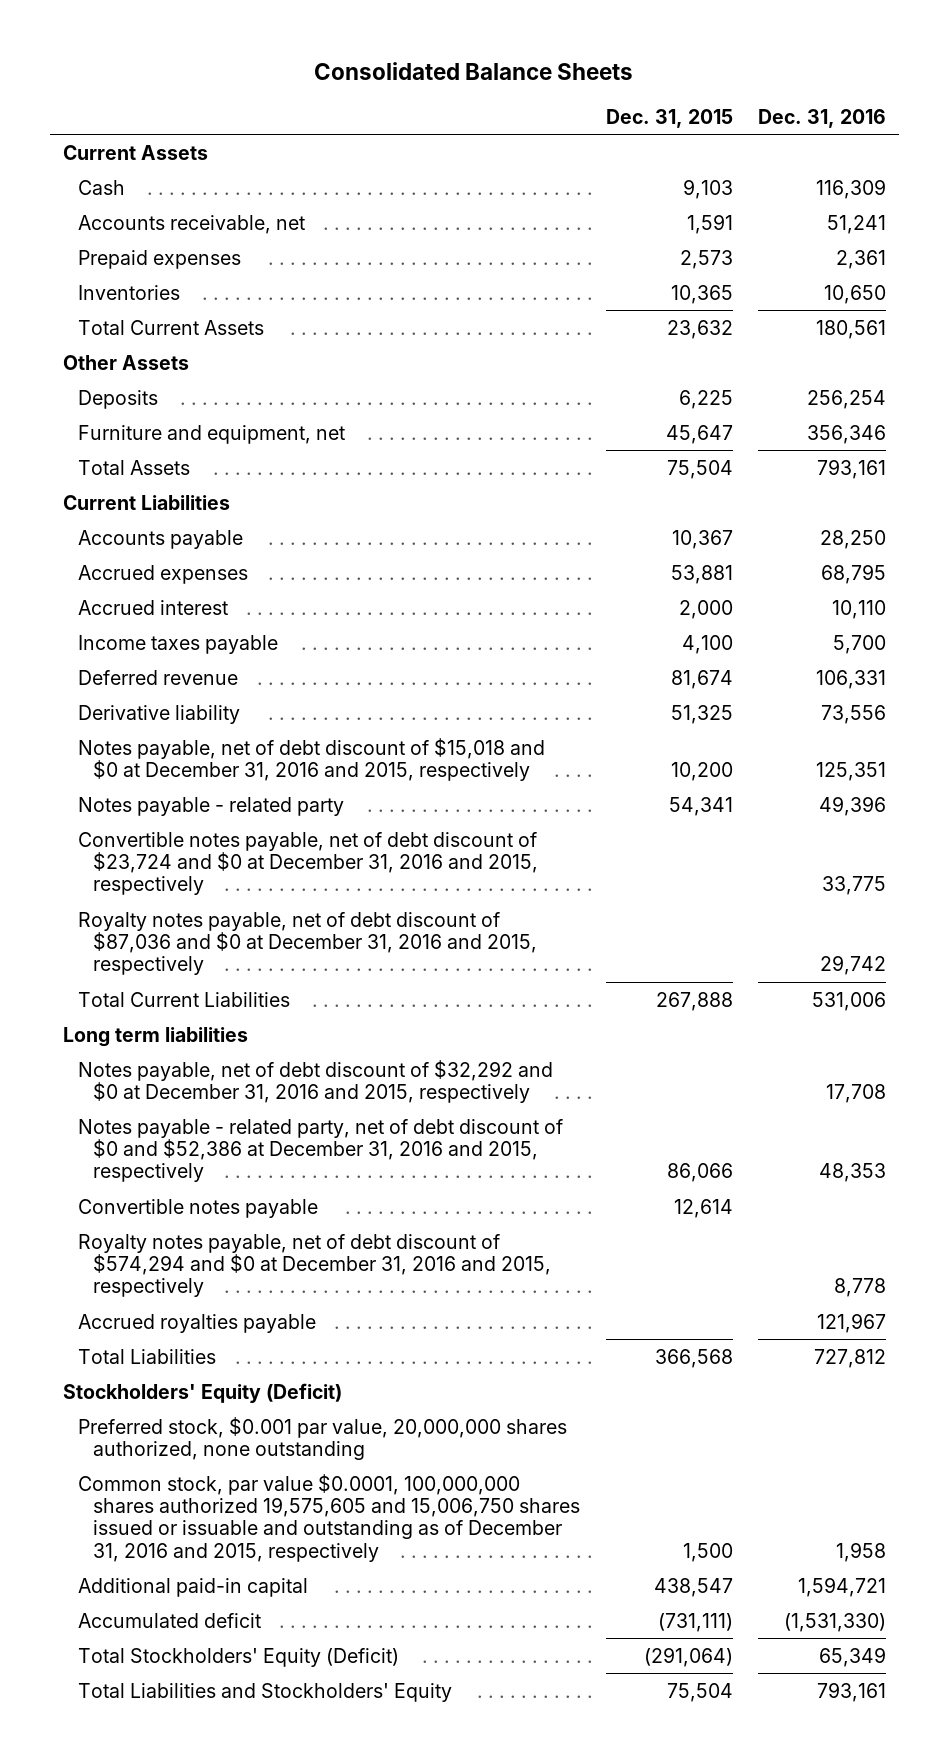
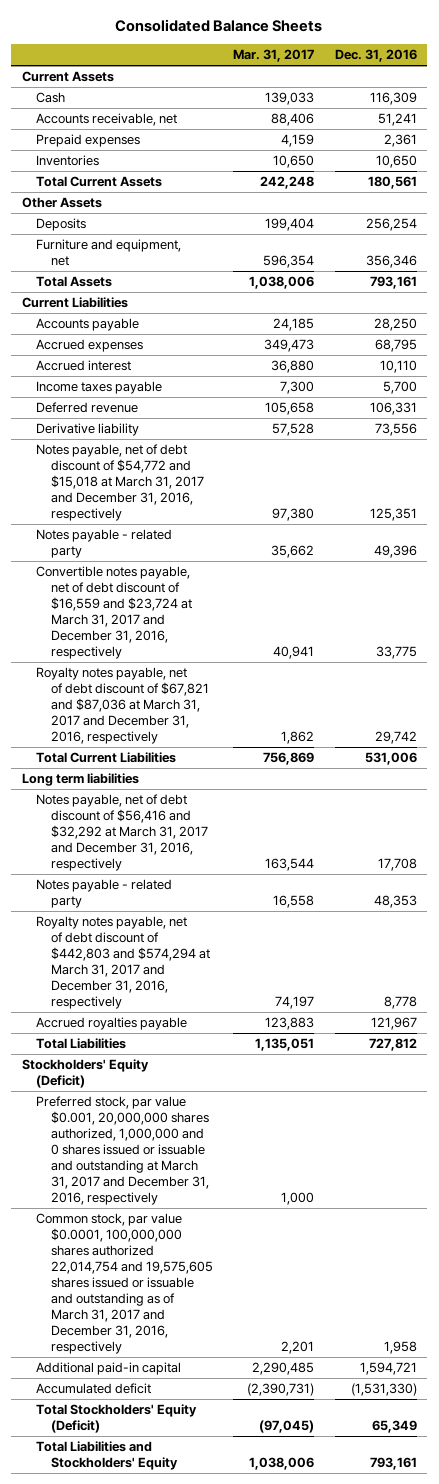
[605,109,733,129] Dec. 31, 2015 -> none
none -> [233,49,315,63] Mar. 31, 2017
[77,737,545,781] Notes payable, net of debt discount of $15,018 and $0 at December 31, 2016 and 2015, respectively -> [36,444,204,522] Notes payable, net of debt discount of $54,772 and $15,018 at March 31, 2017 and December 31, 2016, respectively
[77,831,539,896] Convertible notes payable, net of debt discount of $23,724 and $0 at December 31, 2016 and 2015, respectively -> [36,566,192,660] Convertible notes payable, net of debt discount of $16,559 and $23,724 at March 31, 2017 and December 31, 2016, respectively
[77,911,538,976] Royalty notes payable, net of debt discount of $87,036 and $0 at December 31, 2016 and 2015, respectively -> [36,667,209,745] Royalty notes payable, net of debt discount of $67,821 and $87,036 at March 31, 2017 and December 31, 2016, respectively
[77,1198,318,1218] Convertible notes payable -> none
[77,1059,553,1103] Notes payable, net of debt discount of $32,292 and $0 at December 31, 2016 and 2015, respectively -> [36,794,208,872] Notes payable, net of debt discount of $56,416 and $32,292 at March 31, 2017 and December 31, 2016, respectively
[77,1118,563,1183] Notes payable - related party, net of debt discount of $0 and $52,386 at December 31, 2016 and 2015, respectively -> [36,879,173,909] Notes payable - related party
[77,1233,552,1298] Royalty notes payable, net of debt discount of $574,294 and $0 at December 31, 2016 and 2015, respectively -> [36,916,210,1010] Royalty notes payable, net of debt discount of $442,803 and $574,294 at March 31, 2017 and December 31, 2016, respectively
[77,1416,567,1460] Preferred stock, $0.001 par value, 20,000,000 shares authorized, none outstanding -> [36,1096,209,1206] Preferred stock, par value $0.001, 20,000,000 shares authorized, 1,000,000 and 0 shares issued or issuable and outstanding at March 31, 2017 and December 31, 2016, respectively
[77,1473,581,1562] Common stock, par value $0.0001, 100,000,000 shares authorized 19,575,605 and 15,006,750 shares issued or issuable and outstanding as of December 31, 2016 and 2015, respectively -> [36,1213,213,1355] Common stock, par value $0.0001, 100,000,000 shares authorized 22,014,754 and 19,575,605 shares issued or issuable and outstanding as of March 31, 2017 and December 31, 2016, respectively

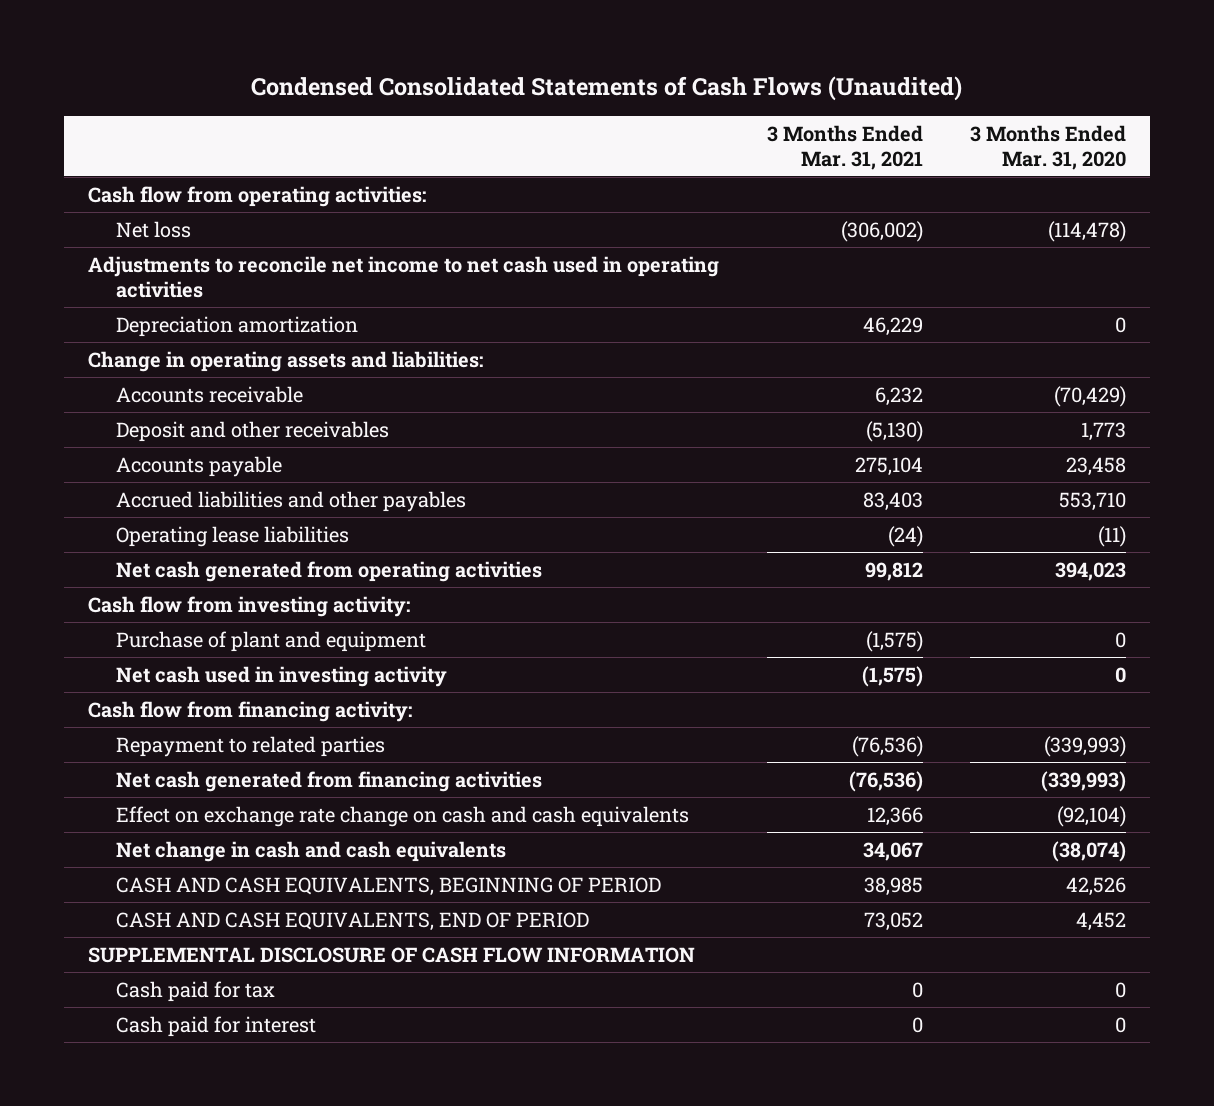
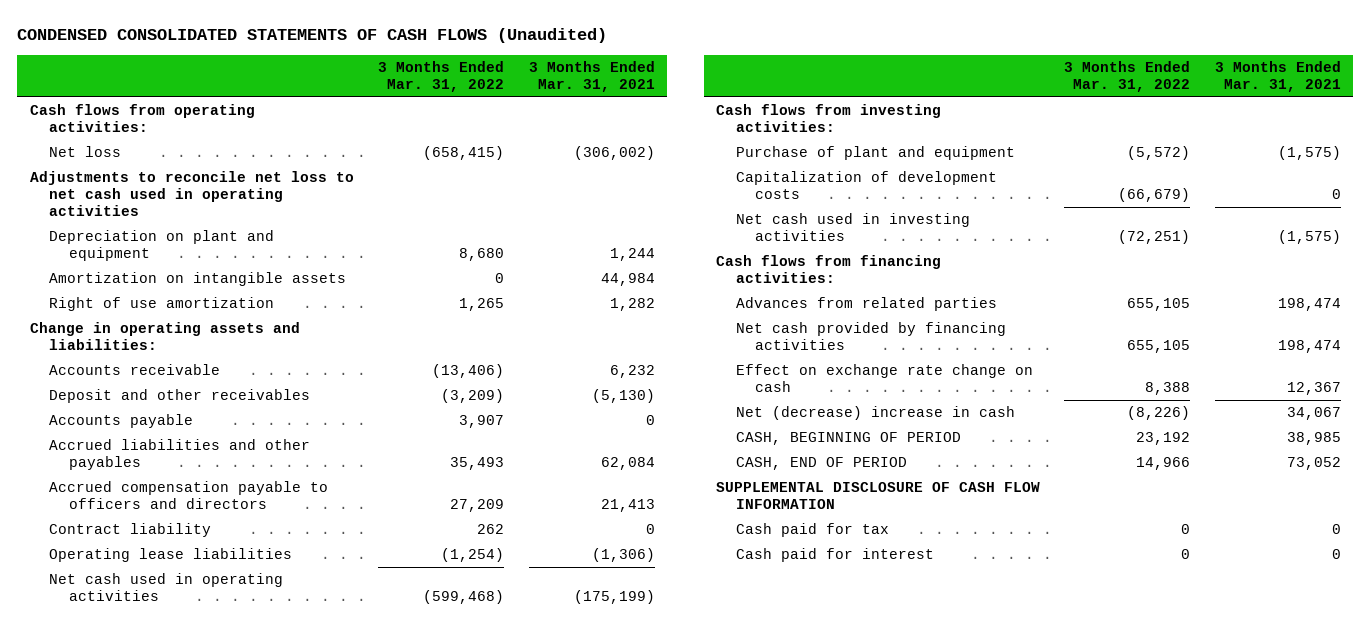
[251,76,963,102] Condensed Consolidated Statements of Cash Flows (Unaudited) -> [17,28,608,44] CONDENSED CONSOLIDATED STATEMENTS OF CASH FLOWS (Unaudited)
[970,124,1127,170] 3 Months Ended Mar. 31, 2020 -> none
none -> [378,61,505,93] 3 Months Ended Mar. 31, 2022
[87,185,426,207] Cash flow from operating activities: -> [29,104,255,133] Cash flows from operating activities:
[116,315,359,337] Depreciation amortization -> none
[87,255,719,298] Adjustments to reconcile net income to net cash used in operating activities -> [29,171,354,217] Adjustments to reconcile net loss to net cash used in operating activities
none -> [49,230,275,262] Depreciation on plant and equipment
none -> [49,272,347,287] Amortization on intangible assets
none -> [49,297,275,312] Right of use amortization
[854,456,923,476] 275,104 -> [645,415,655,426] 0
[862,491,923,511] 83,403 -> [600,457,655,471] 62,084
none -> [49,481,329,510] Accrued compensation payable to officers and directors
none -> [49,523,212,538] Contract liability
[887,525,923,547] (24) -> [591,548,655,563] (1,306)
[116,560,543,582] Net cash generated from operating activities -> [49,573,284,602] Net cash used in operating activities
[864,561,923,581] 99,812 -> [573,590,655,605] (175,199)
[87,595,410,617] Cash flow from investing activity: -> [715,104,941,133] Cash flows from investing activities:
[116,735,386,757] Repayment to related parties -> none
none -> [735,171,997,200] Capitalization of development costs
[116,665,448,687] Net cash used in investing activity -> [735,213,970,242] Net cash used in investing activities
[87,700,412,722] Cash flow from financing activity: -> [715,255,941,284] Cash flows from financing activities:
none -> [735,297,997,312] Advances from related parties
[116,770,543,792] Net cash generated from financing activities -> [735,322,1006,351] Net cash provided by financing activities
[848,770,923,792] (76,536) -> [1278,340,1342,354] 198,474
[116,805,690,827] Effect on exchange rate change on cash and cash equivalents -> [735,364,1033,393] Effect on exchange rate change on cash
[866,806,923,826] 12,366 -> [1287,382,1342,396] 12,367
[116,840,507,862] Net change in cash and cash equivalents -> [735,406,1015,421] Net (decrease) increase in cash
[116,876,662,896] CASH AND CASH EQUIVALENTS, BEGINNING OF PERIOD -> [735,432,961,446] CASH, BEGINNING OF PERIOD
[116,911,590,931] CASH AND CASH EQUIVALENTS, END OF PERIOD -> [735,457,907,471] CASH, END OF PERIOD

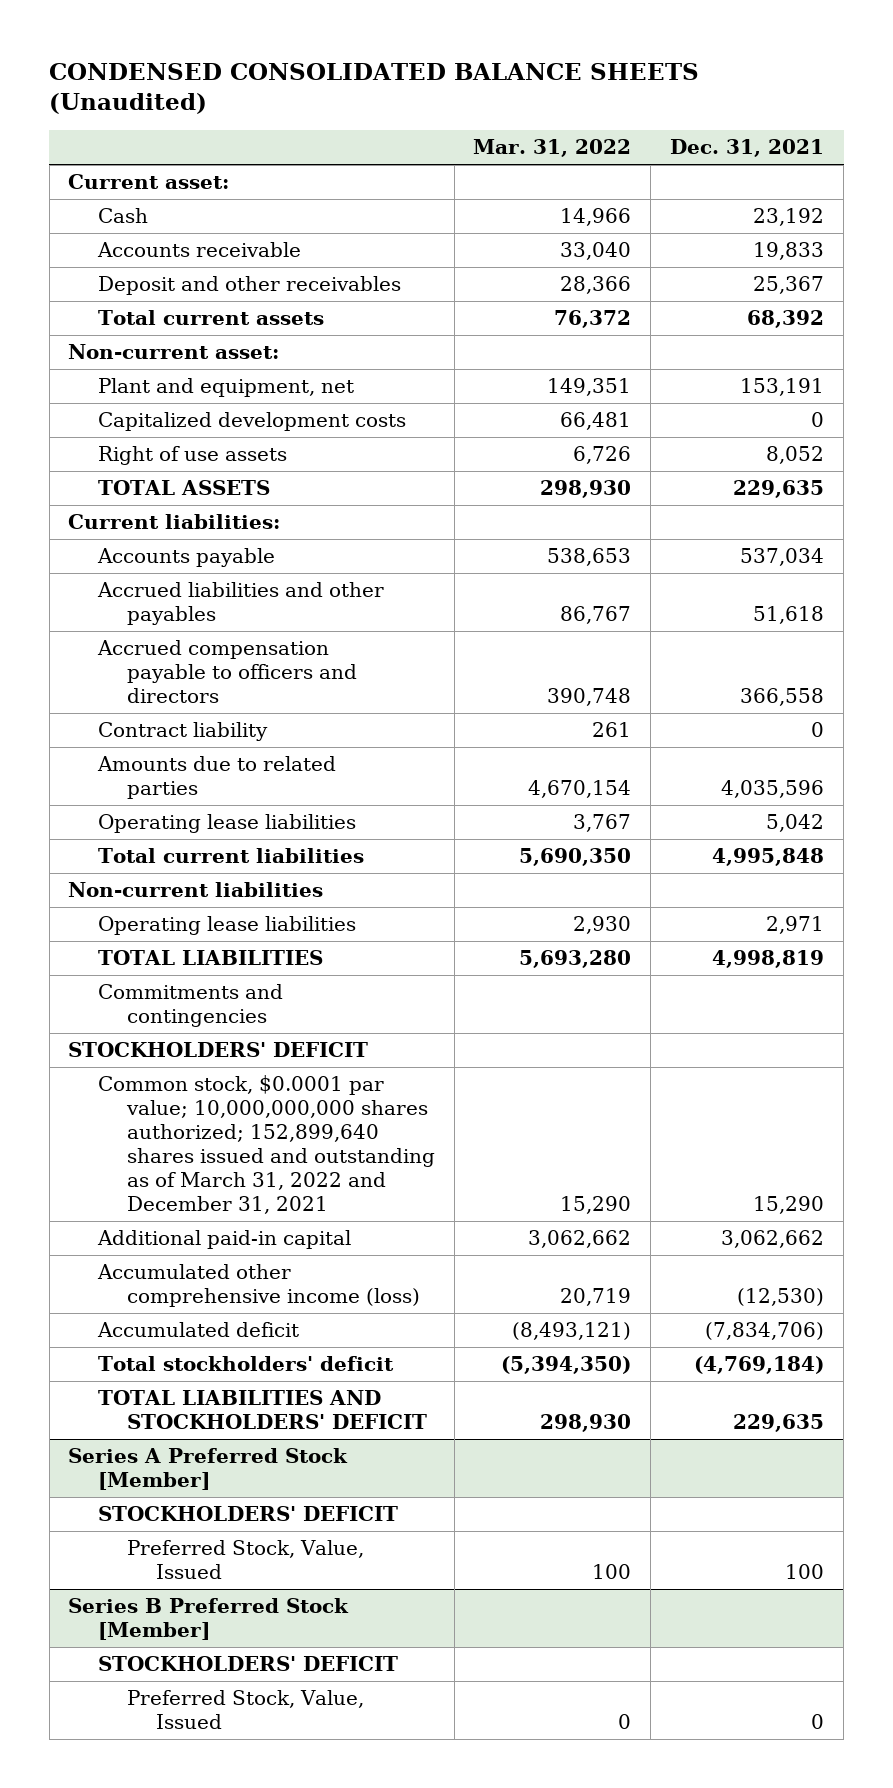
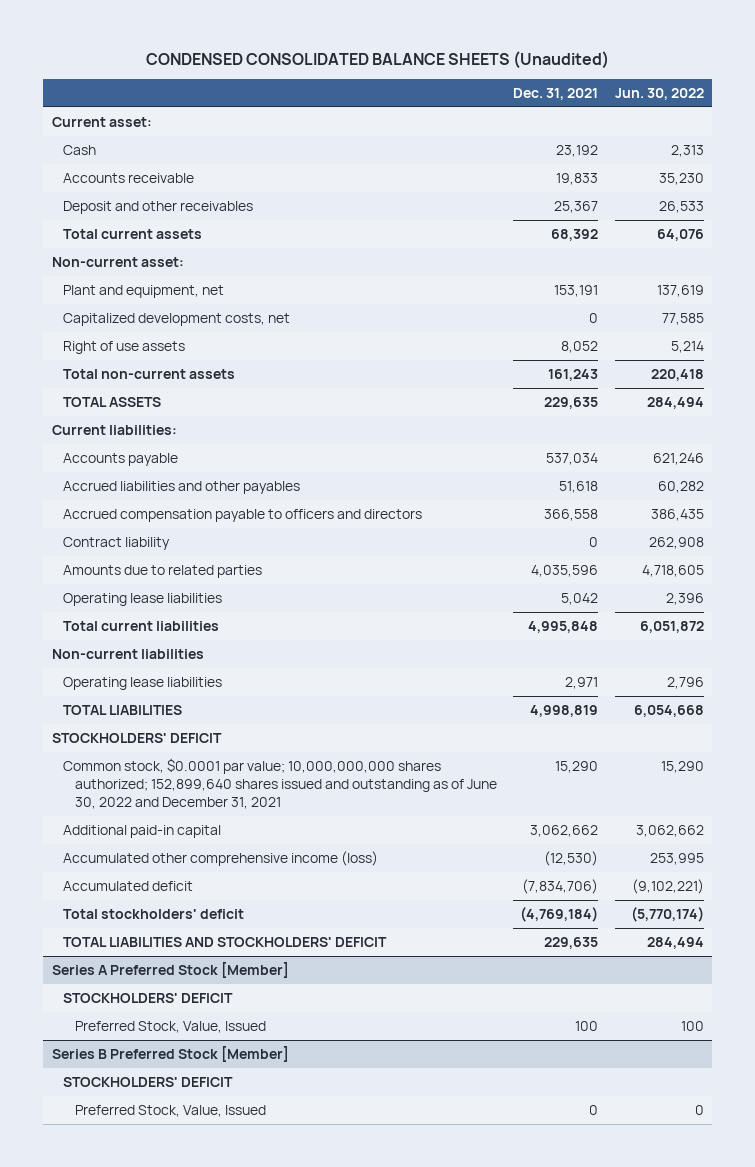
[473,139,632,158] Mar. 31, 2022 -> none
none -> [614,87,704,100] Jun. 30, 2022
[97,412,406,432] Capitalized development costs -> [63,313,291,327] Capitalized development costs, net
none -> [63,369,236,380] Total non-current assets
[97,984,283,1028] Commitments and contingencies -> none
[97,1075,435,1215] Common stock, $0.0001 par value; 10,000,000,000 shares authorized; 152,899,640 shares issued and outstanding as of March 31, 2022 and December 31, 2021 -> [63,758,497,809] Common stock, $0.0001 par value; 10,000,000,000 shares authorized; 152,899,640 shares issued and outstanding as of June 30, 2022 and December 31, 2021

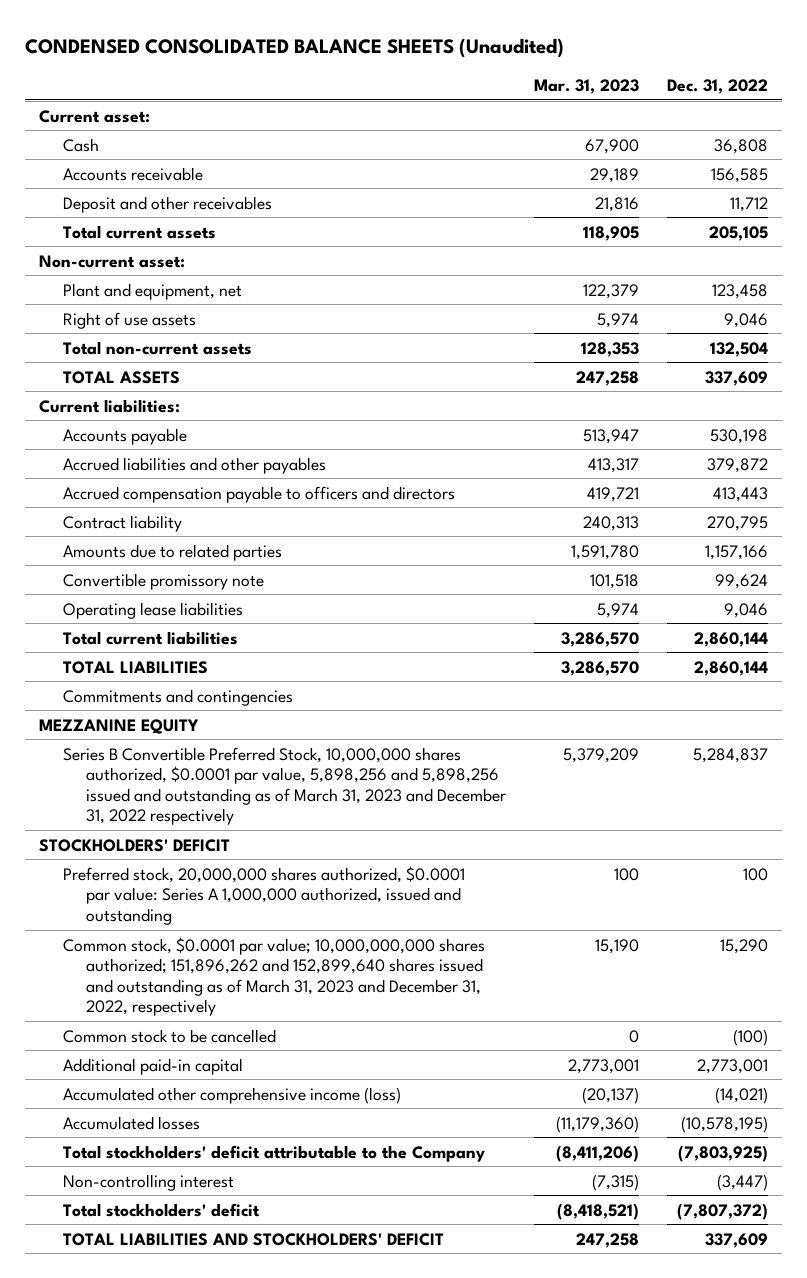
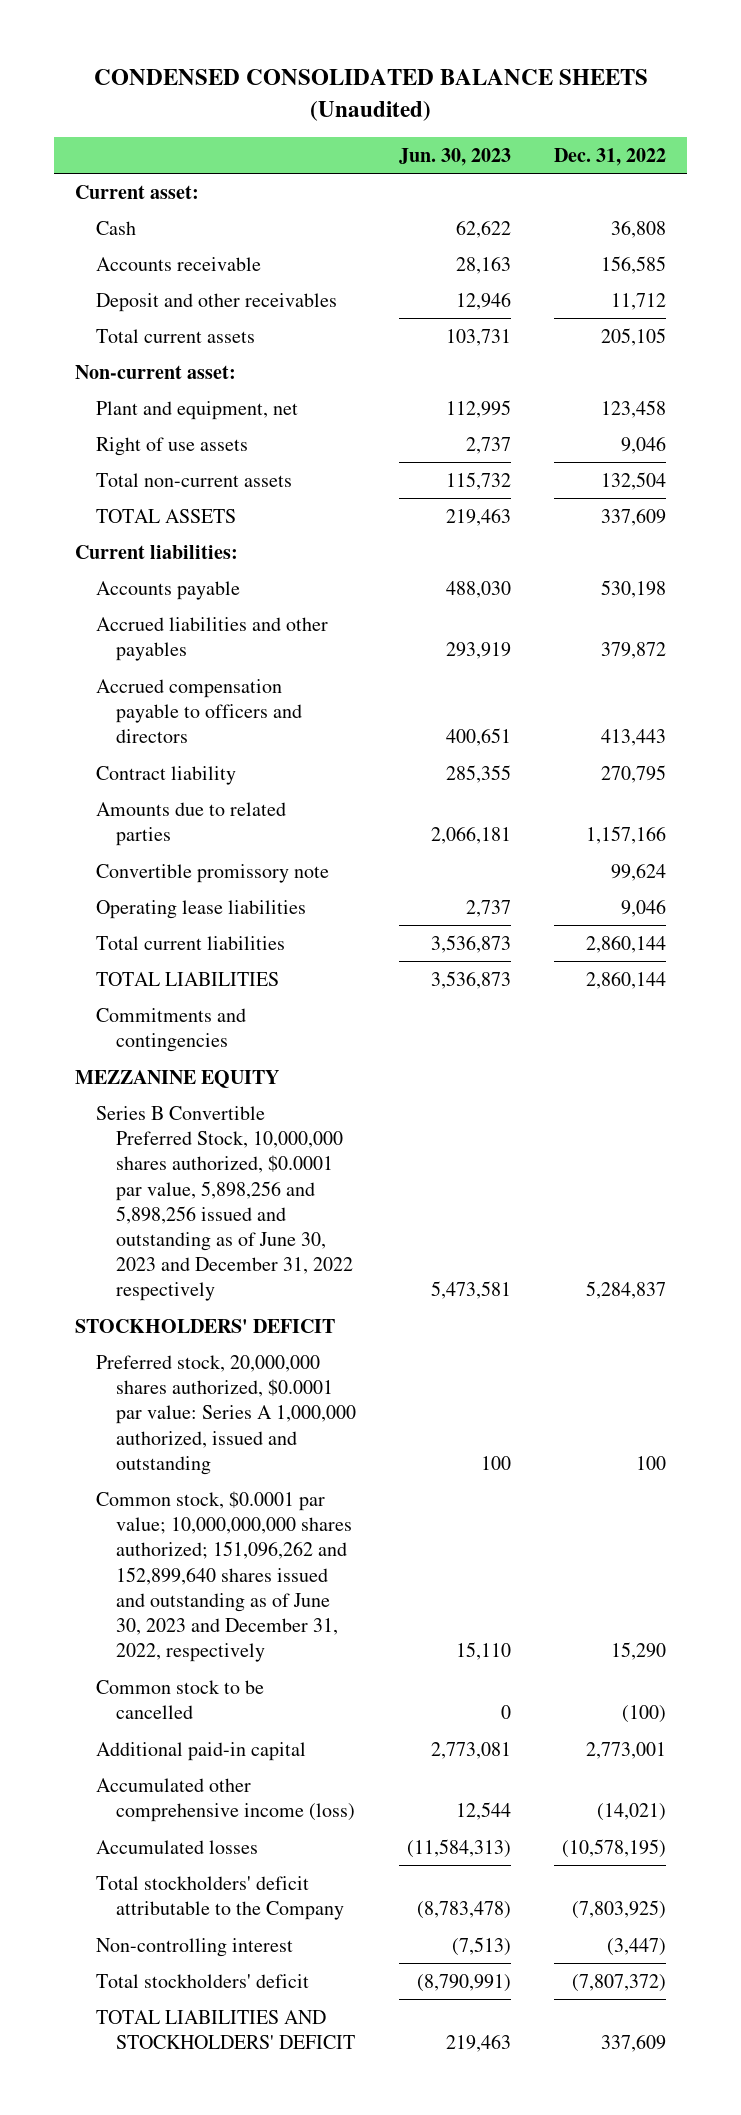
[533,79,639,95] Mar. 31, 2023 -> none
none -> [398,147,511,166] Jun. 30, 2023
[62,746,506,826] Series B Convertible Preferred Stock, 10,000,000 shares authorized, $0.0001 par value, 5,898,256 and 5,898,256 issued and outstanding as of March 31, 2023 and December 31, 2022 respectively -> [95,1105,353,1302] Series B Convertible Preferred Stock, 10,000,000 shares authorized, $0.0001 par value, 5,898,256 and 5,898,256 issued and outstanding as of June 30, 2023 and December 31, 2022 respectively
[62,936,485,1017] Common stock, $0.0001 par value; 10,000,000,000 shares authorized; 151,896,262 and 152,899,640 shares issued and outstanding as of March 31, 2023 and December 31, 2022, respectively -> [95,1490,352,1663] Common stock, $0.0001 par value; 10,000,000,000 shares authorized; 151,096,262 and 152,899,640 shares issued and outstanding as of June 30, 2023 and December 31, 2022, respectively

